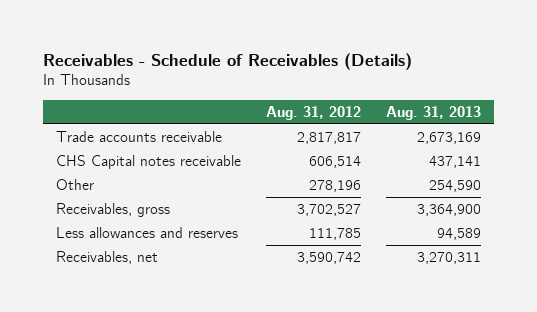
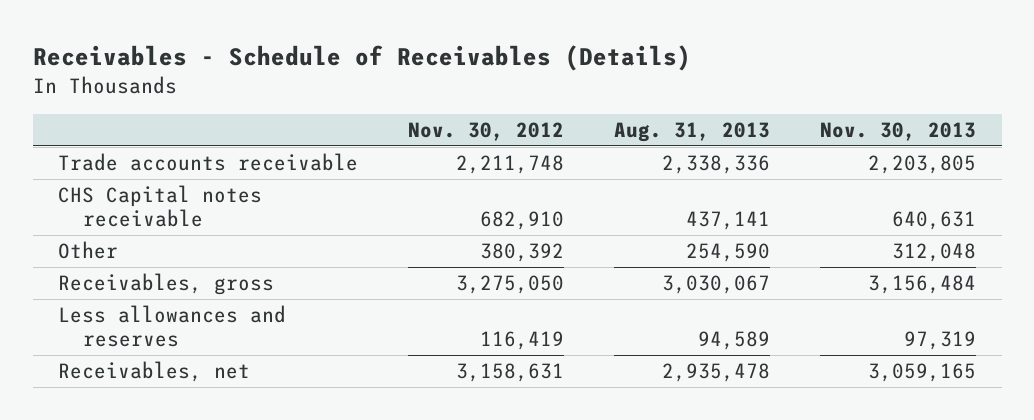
[266,105,362,120] Aug. 31, 2012 -> none
none -> [408,121,565,141] Nov. 30, 2012
none -> [820,121,977,141] Nov. 30, 2013
[417,131,482,144] 2,673,169 -> [662,155,771,175] 2,338,336
[417,203,482,216] 3,364,900 -> [662,275,771,295] 3,030,067
[417,251,482,264] 3,270,311 -> [662,363,771,383] 2,935,478

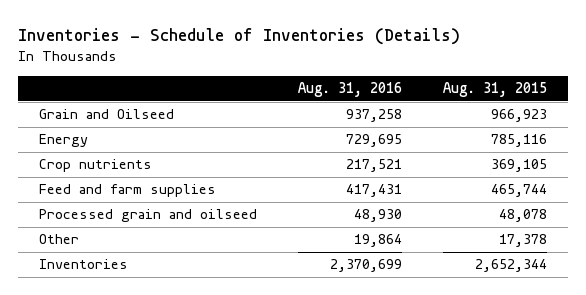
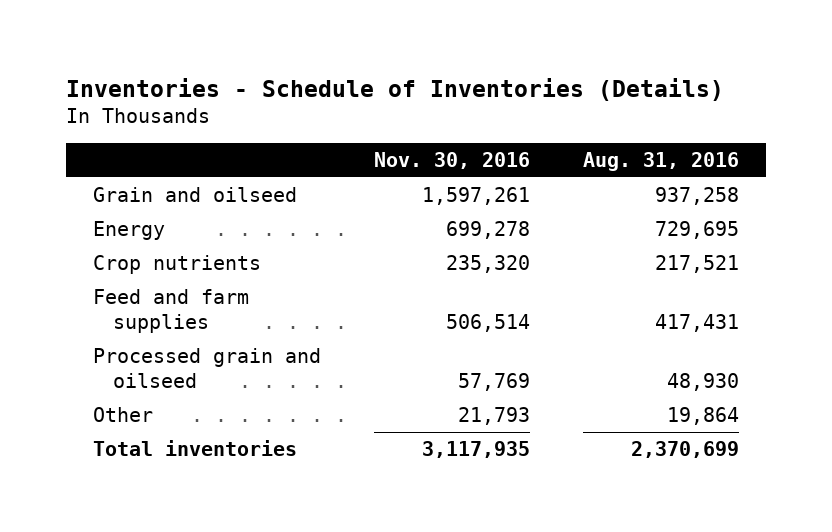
[443,82,548,98] Aug. 31, 2015 -> none
none -> [373,151,530,169] Nov. 30, 2016
[39,109,175,120] Grain and Oilseed -> [92,186,297,202] Grain and oilseed
[39,259,129,270] Inventories -> [92,439,297,456] Total inventories

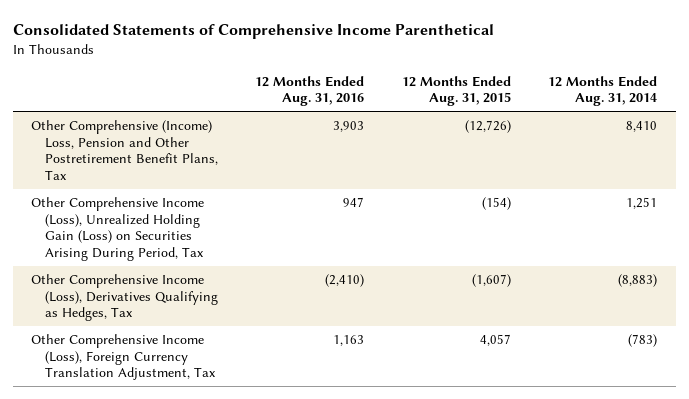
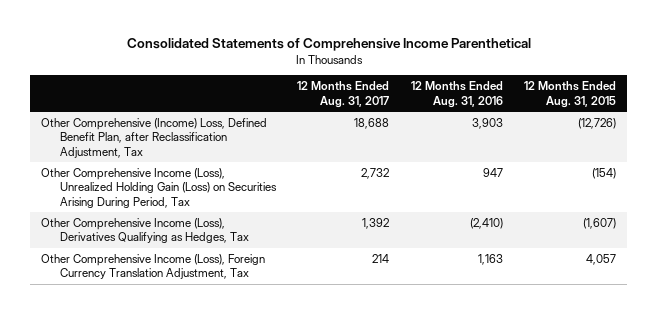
[548,75,658,107] 12 Months Ended Aug. 31, 2014 -> none
none -> [297,81,390,108] 12 Months Ended Aug. 31, 2017
[31,120,219,181] Other Comprehensive (Income) Loss, Pension and Other Postretirement Benefit Plans, Tax -> [41,117,268,158] Other Comprehensive (Income) Loss, Defined Benefit Plan, after Reclassification Adjustment, Tax

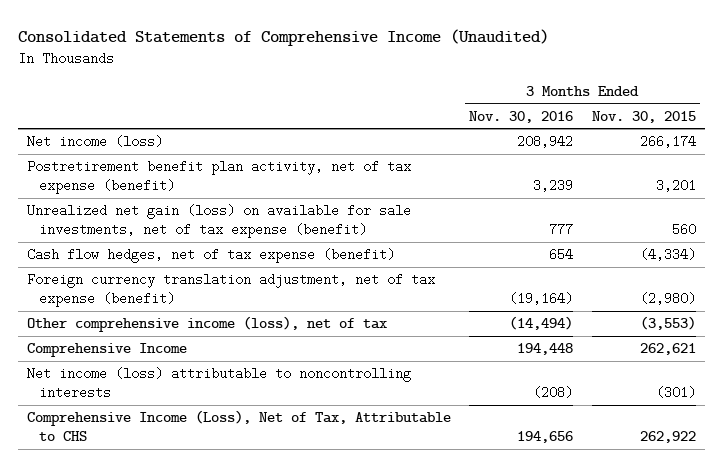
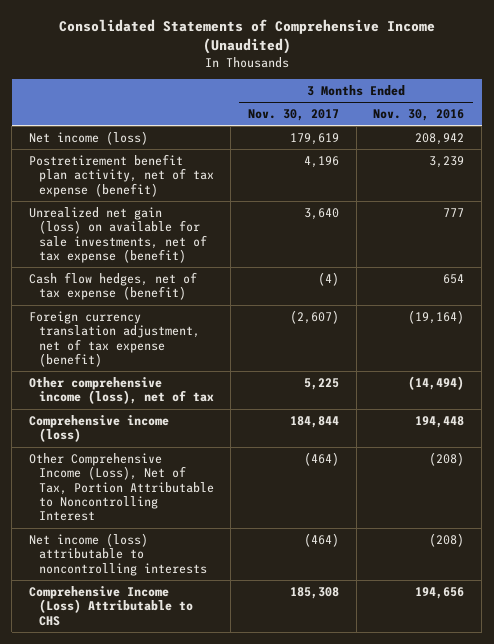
[591,110,696,123] Nov. 30, 2015 -> none
none -> [248,108,340,121] Nov. 30, 2017
[26,343,187,358] Comprehensive Income -> [29,414,170,443] Comprehensive income (loss)
none -> [29,452,214,522] Other Comprehensive Income (Loss), Net of Tax, Portion Attributable to Noncontrolling Interest
[26,410,451,442] Comprehensive Income (Loss), Net of Tax, Attributable to CHS -> [29,585,193,626] Comprehensive Income (Loss) Attributable to CHS

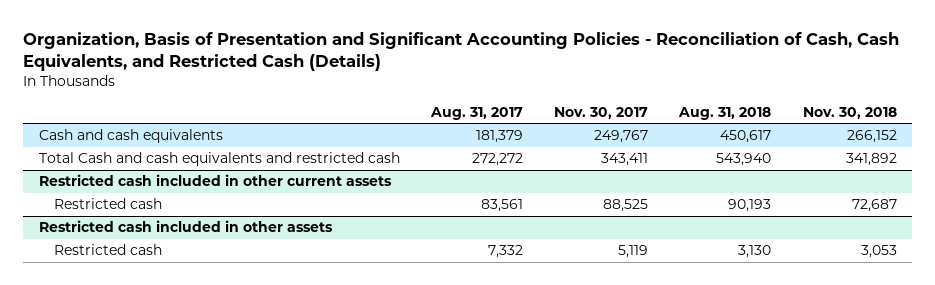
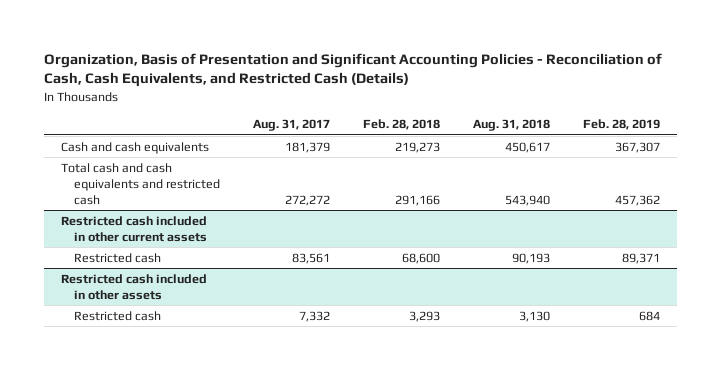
[554,106,649,119] Nov. 30, 2017 -> none
[802,106,897,119] Nov. 30, 2018 -> none
none -> [363,119,441,131] Feb. 28, 2018
none -> [583,119,661,131] Feb. 28, 2019
[38,152,400,167] Total Cash and cash equivalents and restricted cash -> [60,162,220,205] Total cash and cash equivalents and restricted cash

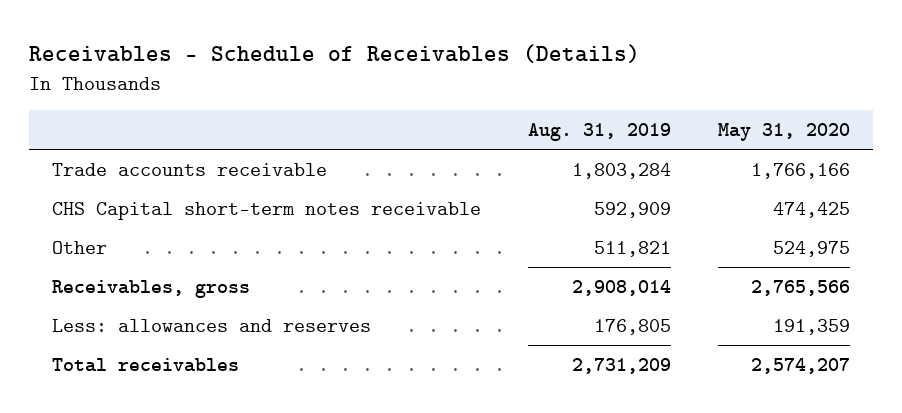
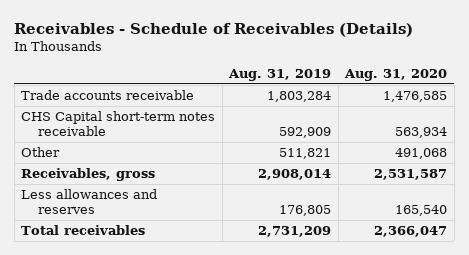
[717,123,850,142] May 31, 2020 -> none
none -> [344,69,448,82] Aug. 31, 2020
[52,318,372,332] Less: allowances and reserves -> [21,188,158,215] Less allowances and reserves

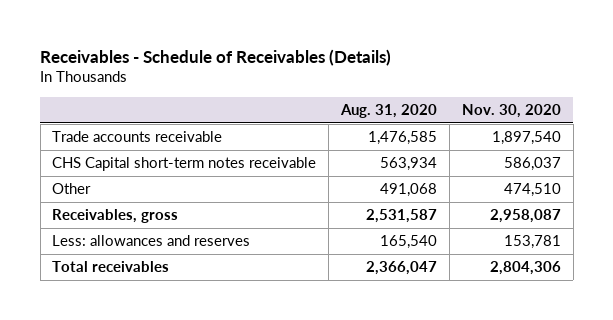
[228,69,332,82] Aug. 31, 2019 -> none
none -> [461,103,561,118] Nov. 30, 2020
[21,188,158,215] Less allowances and reserves -> [52,235,251,247] Less: allowances and reserves

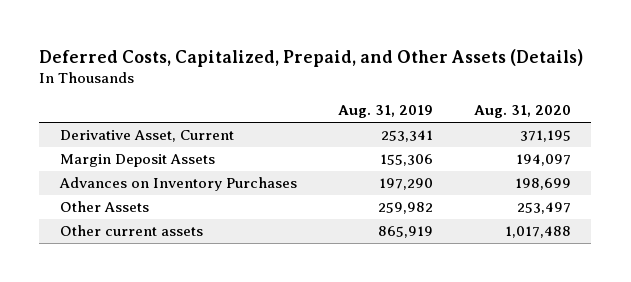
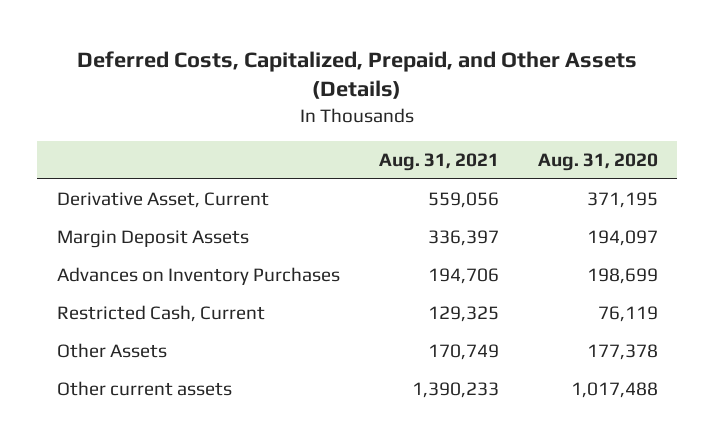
[337,105,433,119] Aug. 31, 2019 -> none
none -> [378,152,499,171] Aug. 31, 2021
none -> [56,305,265,323] Restricted Cash, Current
[516,202,571,215] 253,497 -> [586,344,658,361] 177,378

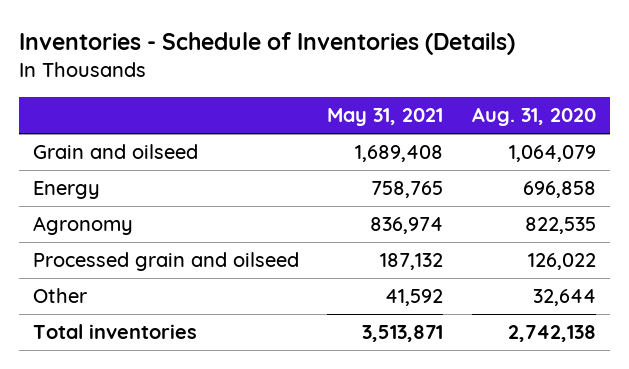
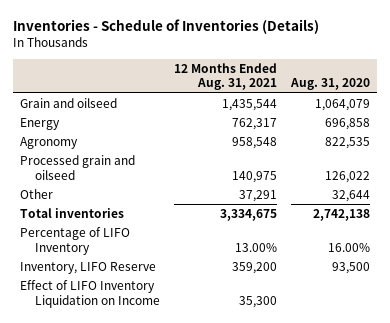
[327,108,444,127] May 31, 2021 -> none
none -> [174,62,278,91] 12 Months Ended Aug. 31, 2021
none -> [19,226,130,255] Percentage of LIFO Inventory
none -> [19,261,156,274] Inventory, LIFO Reserve
none -> [19,279,161,308] Effect of LIFO Inventory Liquidation on Income

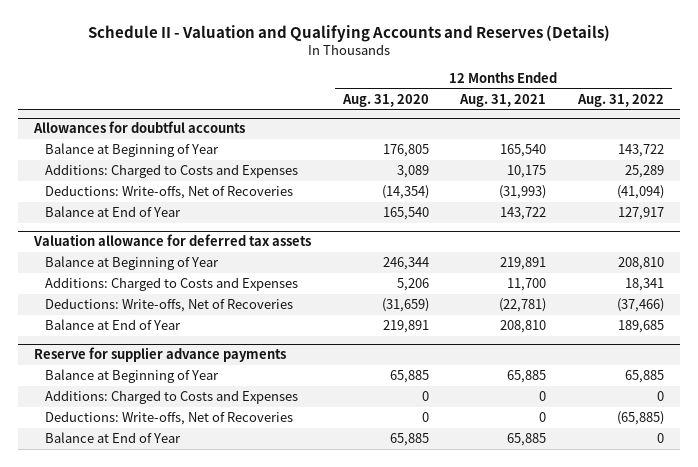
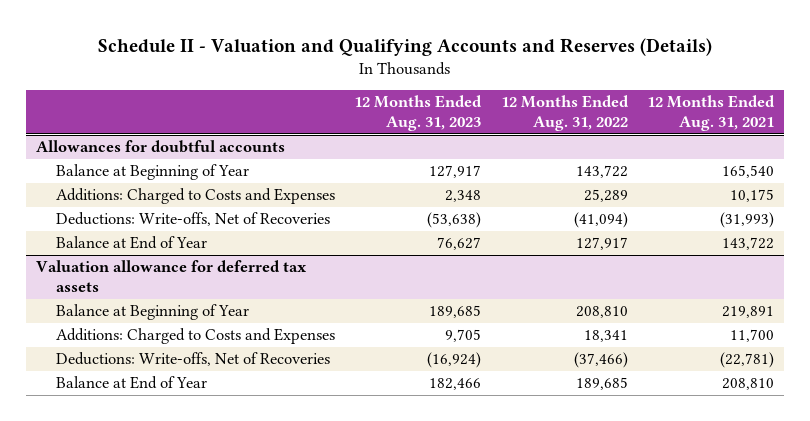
[341,93,429,107] Aug. 31, 2020 -> none
none -> [354,95,483,131] 12 Months Ended Aug. 31, 2023
[33,347,286,363] Reserve for supplier advance payments -> none
[45,369,220,384] Balance at Beginning of Year -> none
[45,390,299,405] Additions: Charged to Costs and Expenses -> none
[45,411,294,426] Deductions: Write-offs, Net of Recoveries -> none
[45,432,182,444] Balance at End of Year -> none

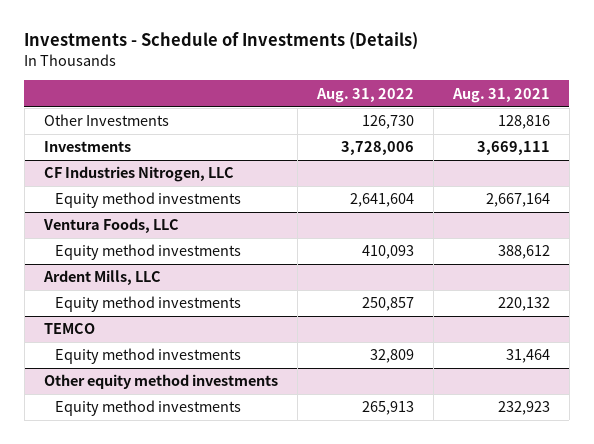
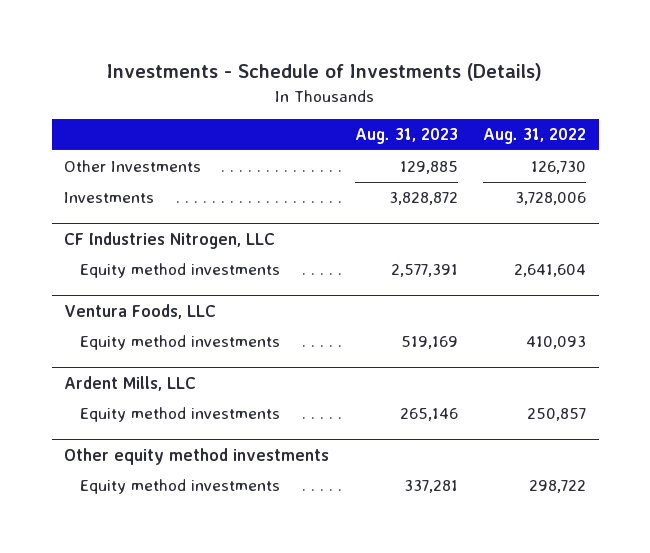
[451,87,550,103] Aug. 31, 2021 -> none
none -> [354,128,458,145] Aug. 31, 2023
[43,323,95,335] TEMCO -> none
[54,348,241,365] Equity method investments -> none
[361,401,414,416] 265,913 -> [529,480,587,494] 298,722

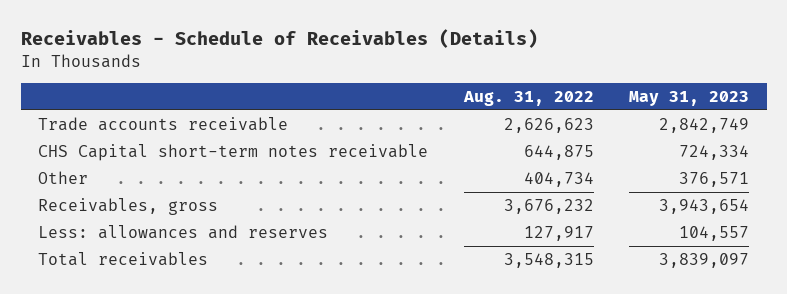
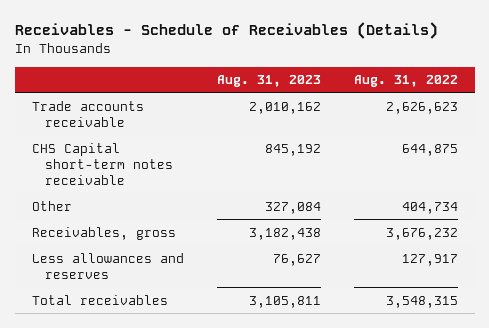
[628,90,749,106] May 31, 2023 -> none
none -> [216,75,321,88] Aug. 31, 2023
[38,225,329,240] Less: allowances and reserves -> [31,252,184,279] Less allowances and reserves

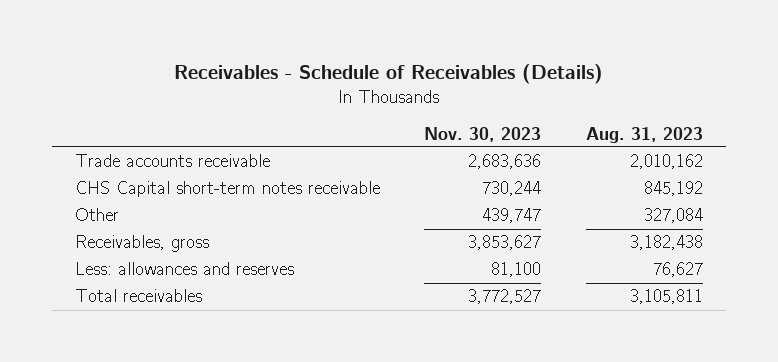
[353,75,458,88] Aug. 31, 2022 -> none
none -> [424,126,542,142] Nov. 30, 2023
[31,252,184,279] Less allowances and reserves -> [74,262,294,276] Less: allowances and reserves

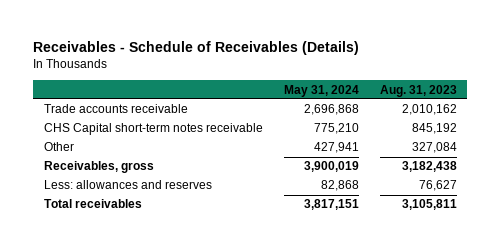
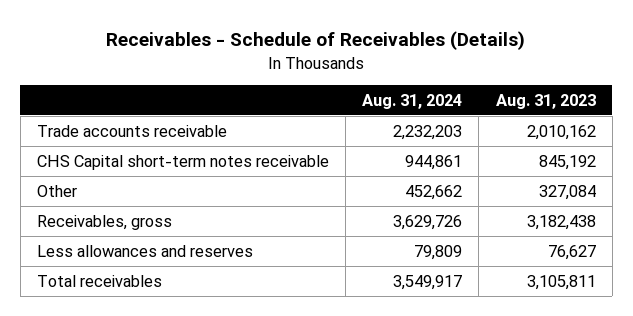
[283,84,359,97] May 31, 2024 -> none
none -> [362,93,463,109] Aug. 31, 2024
[43,180,212,190] Less: allowances and reserves -> [36,244,253,257] Less allowances and reserves

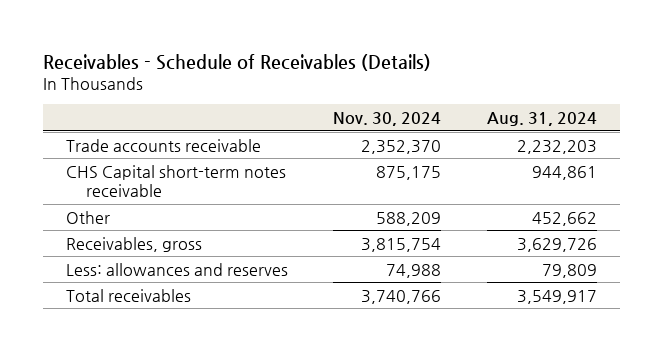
[495,93,596,109] Aug. 31, 2023 -> none
none -> [333,111,442,126] Nov. 30, 2024
[36,244,253,257] Less allowances and reserves -> [66,262,289,276] Less: allowances and reserves

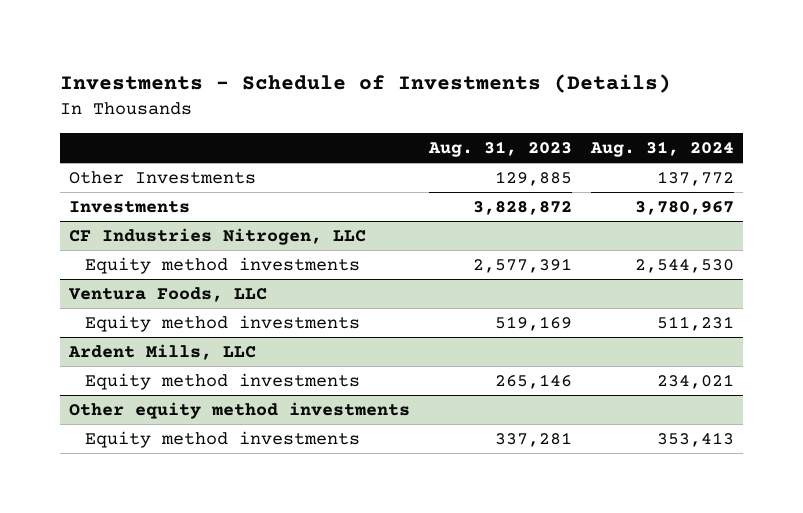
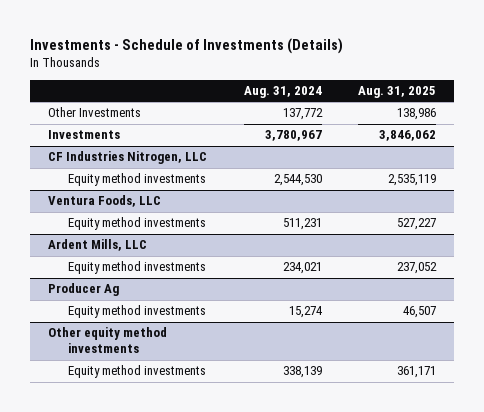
[428,141,573,158] Aug. 31, 2023 -> none
none -> [358,86,437,99] Aug. 31, 2025
none -> [48,283,120,297] Producer Ag
none -> [67,305,206,319] Equity method investments
[657,431,735,447] 353,413 -> [282,366,322,379] 338,139

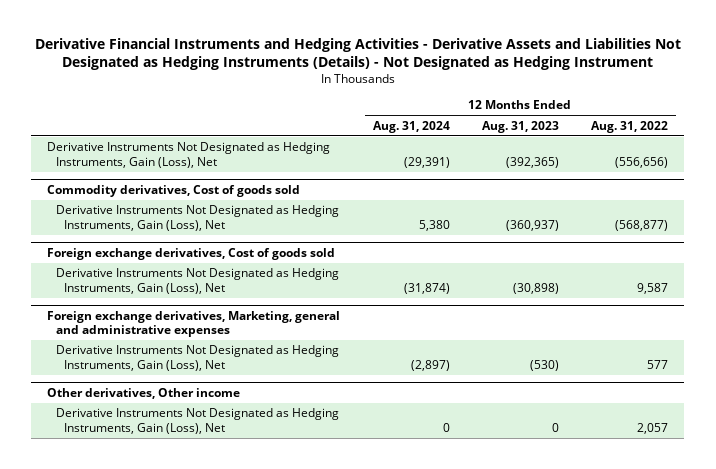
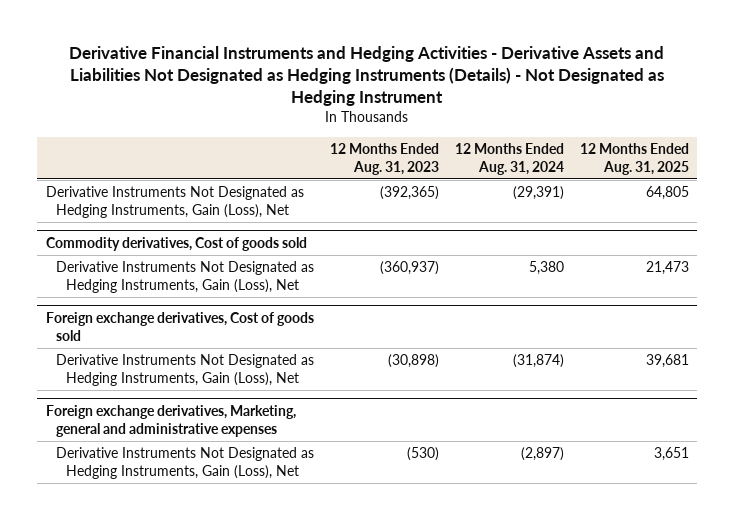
[591,120,669,133] Aug. 31, 2022 -> none
none -> [580,142,690,175] 12 Months Ended Aug. 31, 2025
[47,387,241,399] Other derivatives, Other income -> none
[55,408,339,434] Derivative Instruments Not Designated as Hedging Instruments, Gain (Loss), Net -> none

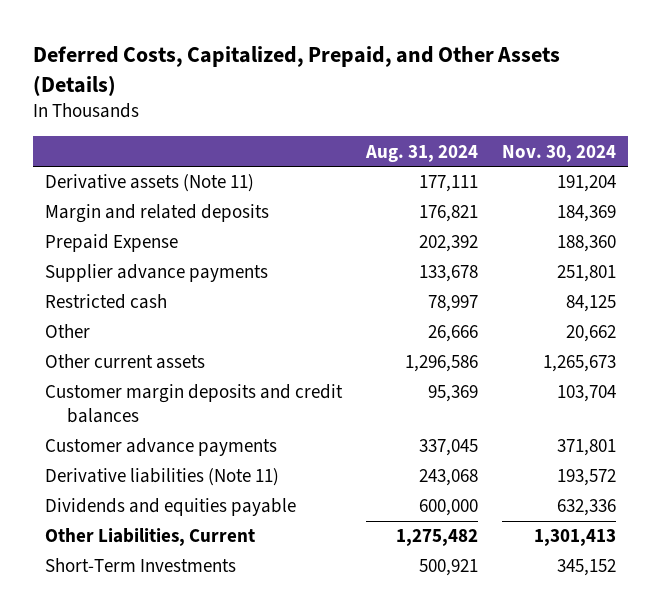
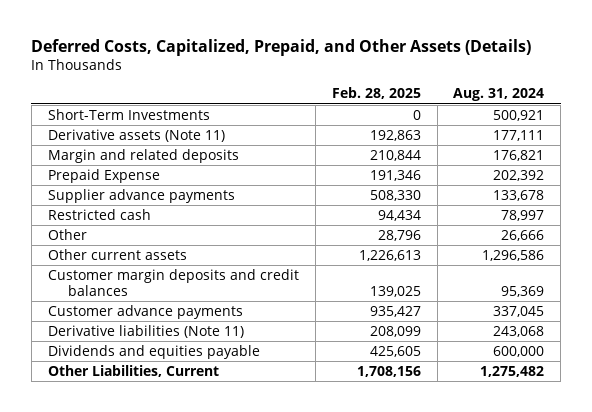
[502,144,617,162] Nov. 30, 2024 -> none
none -> [331,87,421,100] Feb. 28, 2025
[45,558,237,573] Short-Term Investments -> [47,108,210,120] Short-Term Investments

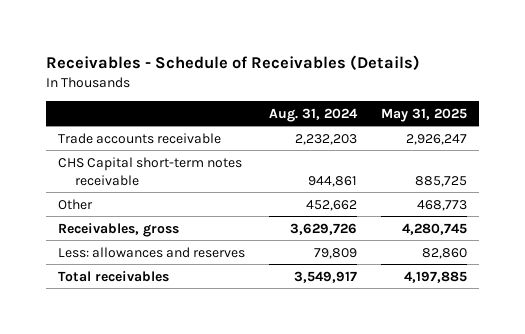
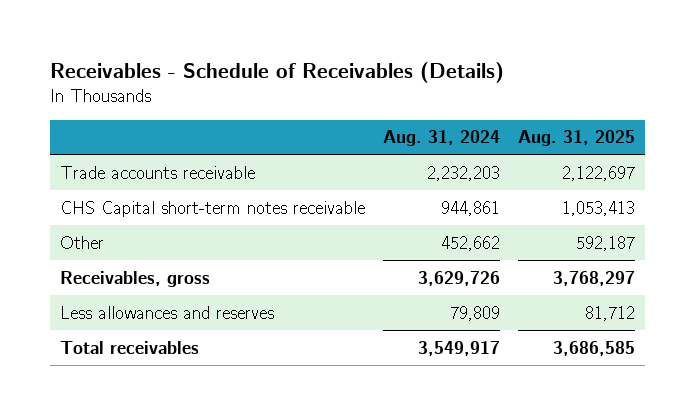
[381,107,468,122] May 31, 2025 -> none
none -> [518,130,636,147] Aug. 31, 2025
[57,246,245,258] Less: allowances and reserves -> [59,305,274,319] Less allowances and reserves

